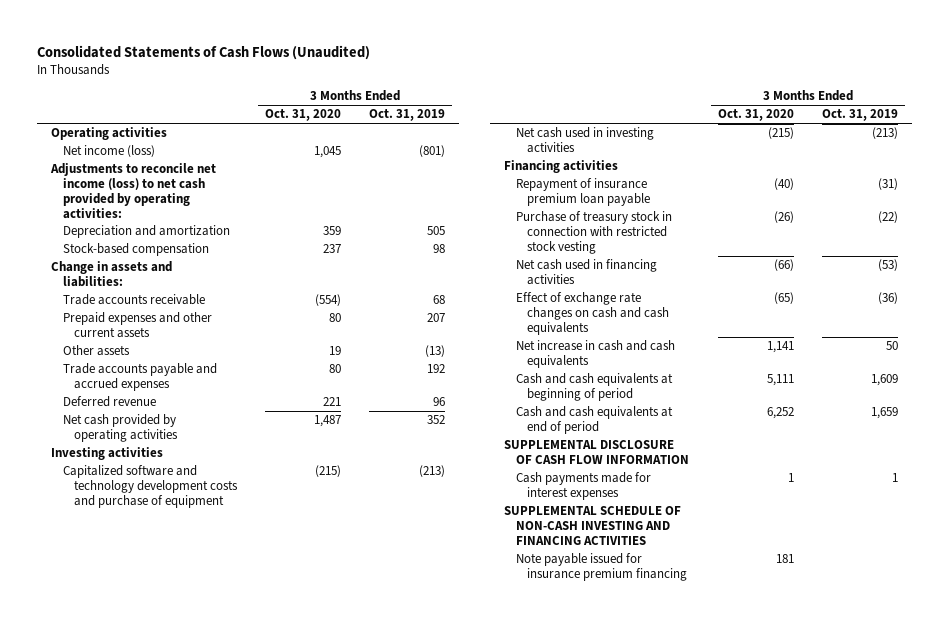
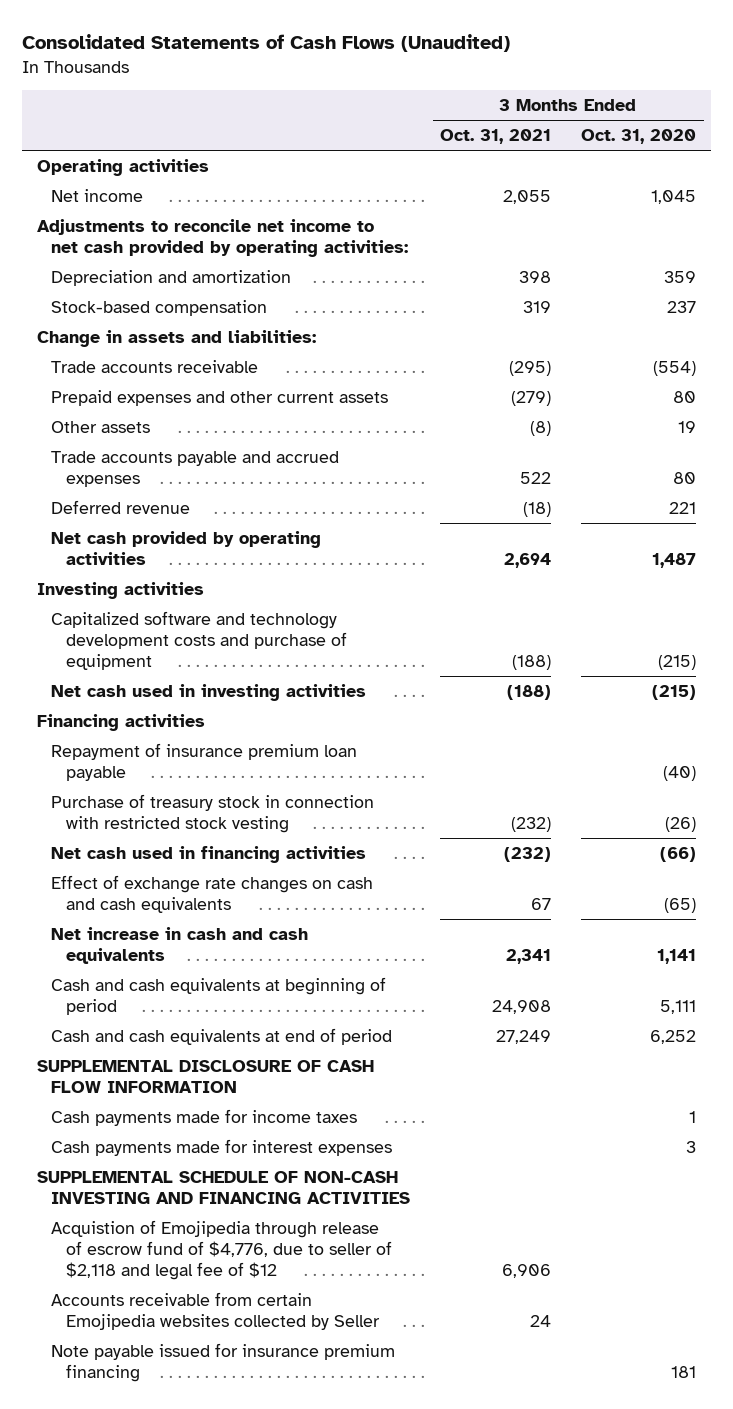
[368,109,445,122] Oct. 31, 2019 -> none
none -> [440,128,552,144] Oct. 31, 2021
[62,145,155,158] Net income (loss) -> [51,188,144,202] Net income
[50,163,217,219] Adjustments to reconcile net income (loss) to net cash provided by operating activities: -> [36,218,409,257] Adjustments to reconcile net income to net cash provided by operating activities:
none -> [51,1108,358,1126] Cash payments made for income taxes
[787,473,794,483] 1 -> [686,1140,697,1153] 3
none -> [51,1219,392,1280] Acquistion of Emojipedia through release of escrow fund of $4,776, due to seller of $2,118 and legal fee of $12
none -> [51,1291,380,1330] Accounts receivable from certain Emojipedia websites collected by Seller

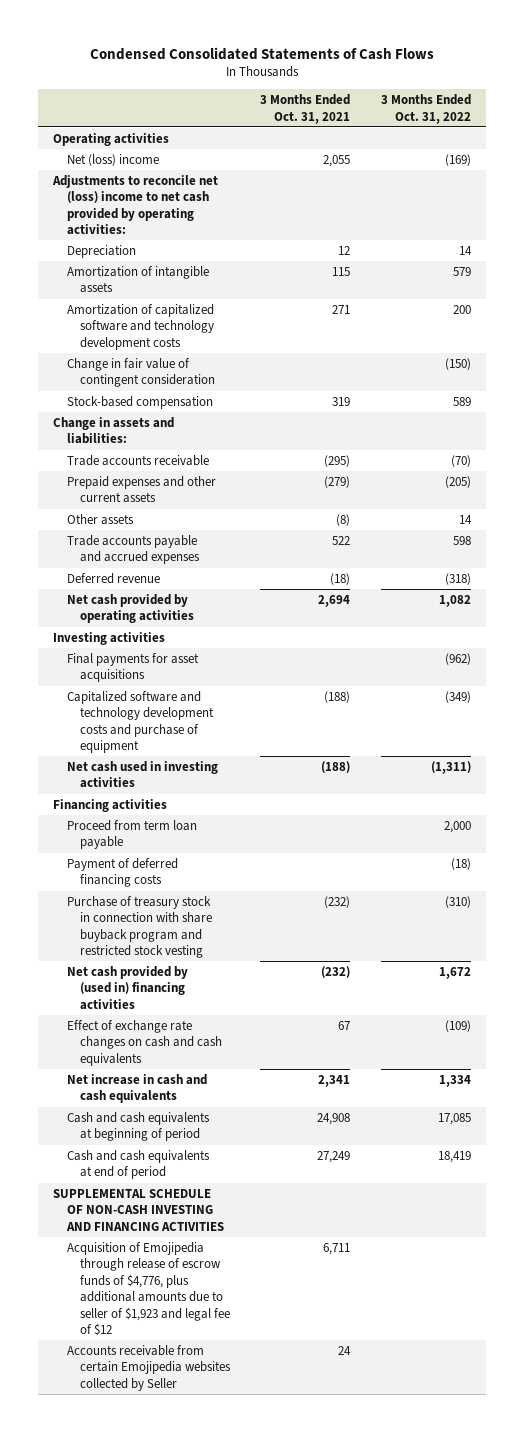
[21,34,510,53] Consolidated Statements of Cash Flows (Unaudited) -> [90,46,435,60] Condensed Consolidated Statements of Cash Flows
[581,128,697,144] Oct. 31, 2020 -> none
none -> [380,94,471,124] 3 Months Ended Oct. 31, 2022
[51,188,144,202] Net income -> [66,153,159,166] Net (loss) income
[36,218,409,257] Adjustments to reconcile net income to net cash provided by operating activities: -> [52,174,219,236] Adjustments to reconcile net (loss) income to net cash provided by operating activities:
none -> [66,244,136,258] Depreciation
none -> [66,265,209,294] Amortization of intangible assets
[51,269,292,286] Depreciation and amortization -> [66,303,215,350] Amortization of capitalized software and technology development costs
[519,270,552,283] 398 -> [332,304,351,314] 271
none -> [66,357,216,388] Change in fair value of contingent consideration
none -> [66,652,199,683] Final payments for asset acquisitions
[51,742,358,781] Repayment of insurance premium loan payable -> none
none -> [66,819,197,850] Proceed from term loan payable
none -> [66,857,178,888] Payment of deferred financing costs
[51,793,375,833] Purchase of treasury stock in connection with restricted stock vesting -> [66,895,213,959] Purchase of treasury stock in connection with share buyback program and restricted stock vesting
[51,845,367,863] Net cash used in financing activities -> [66,965,188,1010] Net cash provided by (used in) financing activities
[36,1059,374,1093] SUPPLEMENTAL DISCLOSURE OF CASH FLOW INFORMATION -> none
[51,1108,358,1126] Cash payments made for income taxes -> none
[51,1138,393,1156] Cash payments made for interest expenses -> none
[51,1219,392,1280] Acquistion of Emojipedia through release of escrow fund of $4,776, due to seller of $2,118 and legal fee of $12 -> [66,1241,231,1337] Acquisition of Emojipedia through release of escrow funds of $4,776, plus additional amounts due to seller of $1,923 and legal fee of $12
[502,1263,552,1278] 6,906 -> [323,1242,351,1255] 6,711
[51,1342,396,1382] Note payable issued for insurance premium financing -> none

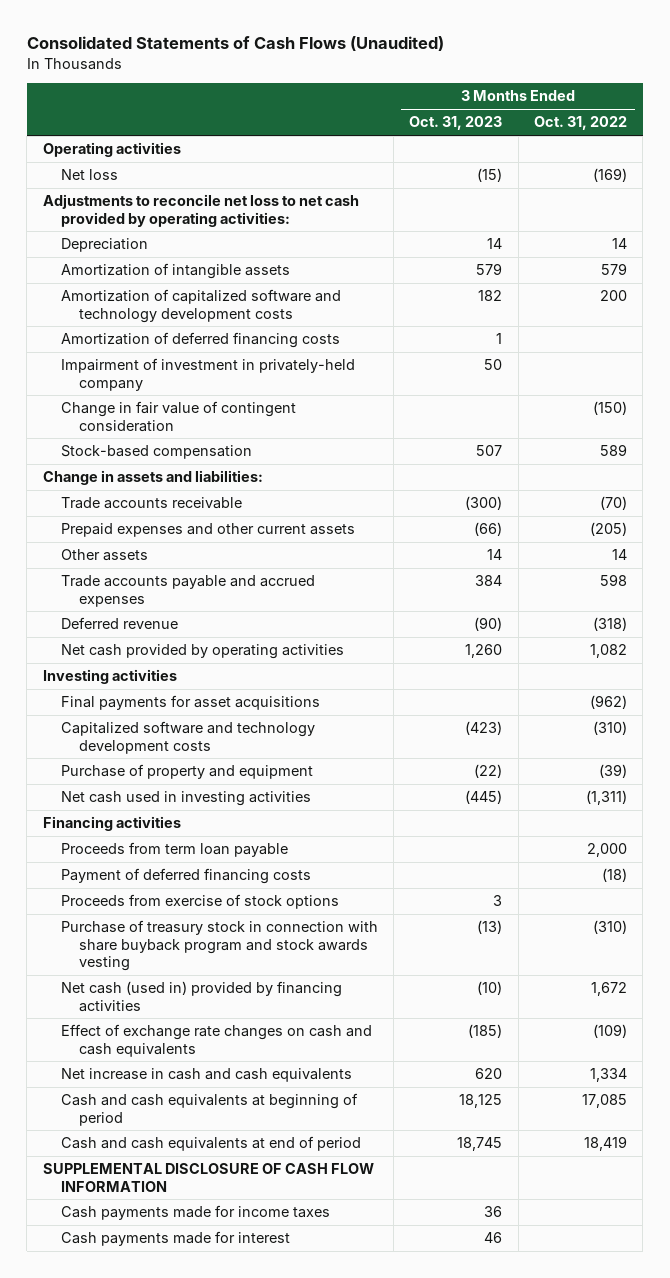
[90,46,435,60] Condensed Consolidated Statements of Cash Flows -> [26,36,444,52] Consolidated Statements of Cash Flows (Unaudited)
[260,94,351,124] 3 Months Ended Oct. 31, 2021 -> none
none -> [409,116,503,131] Oct. 31, 2023
[66,153,159,166] Net (loss) income -> [60,169,118,181] Net loss
[52,174,219,236] Adjustments to reconcile net (loss) income to net cash provided by operating activities: -> [42,194,359,227] Adjustments to reconcile net loss to net cash provided by operating activities:
none -> [60,332,340,349] Amortization of deferred financing costs
none -> [60,358,355,391] Impairment of investment in privately-held company
[66,690,215,754] Capitalized software and technology development costs and purchase of equipment -> [60,721,315,754] Capitalized software and technology development costs
[444,690,471,703] (349) -> [592,721,627,736] (310)
none -> [60,764,313,780] Purchase of property and equipment
[66,819,197,850] Proceed from term loan payable -> [60,842,288,858] Proceeds from term loan payable
none -> [60,894,339,910] Proceeds from exercise of stock options
[66,895,213,959] Purchase of treasury stock in connection with share buyback program and restricted stock vesting -> [60,920,378,972] Purchase of treasury stock in connection with share buyback program and stock awards vesting
[66,965,188,1010] Net cash provided by (used in) financing activities -> [60,981,342,1012] Net cash (used in) provided by financing activities
[53,1188,224,1231] SUPPLEMENTAL SCHEDULE OF NON-CASH INVESTING AND FINANCING ACTIVITIES -> none
[66,1241,231,1337] Acquisition of Emojipedia through release of escrow funds of $4,776, plus additional amounts due to seller of $1,923 and legal fee of $12 -> none
[66,1344,232,1391] Accounts receivable from certain Emojipedia websites collected by Seller -> none
none -> [42,1163,374,1192] SUPPLEMENTAL DISCLOSURE OF CASH FLOW INFORMATION
none -> [60,1205,330,1221] Cash payments made for income taxes
none -> [60,1231,290,1247] Cash payments made for interest

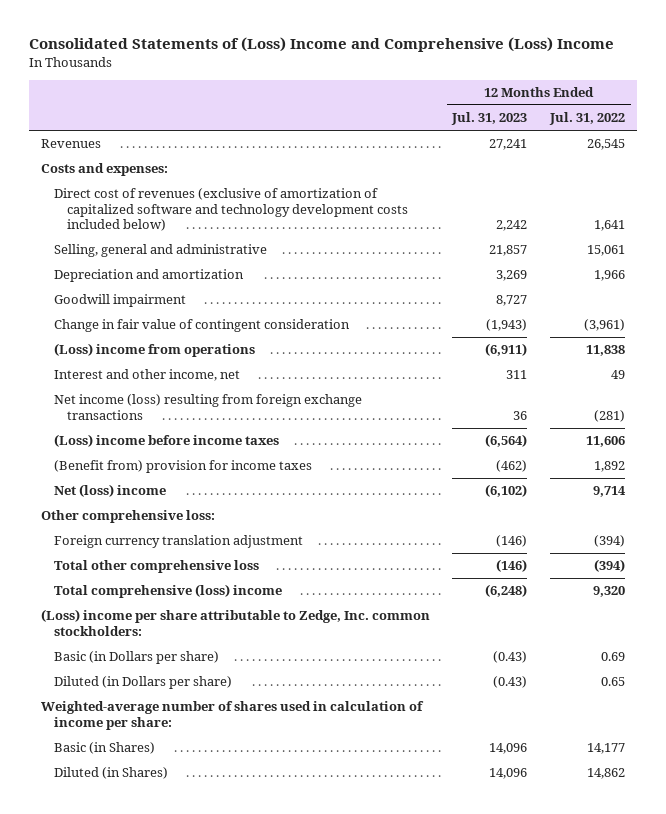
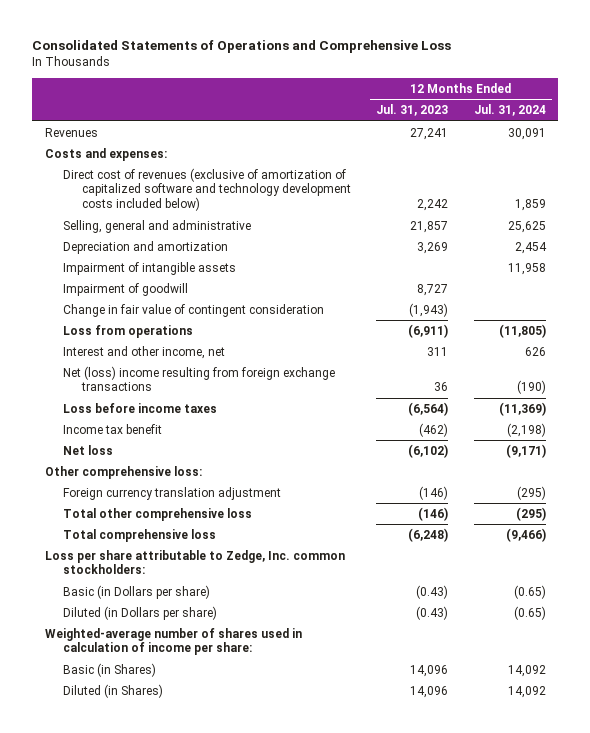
[29,37,615,53] Consolidated Statements of (Loss) Income and Comprehensive (Loss) Income -> [32,40,452,54] Consolidated Statements of Operations and Comprehensive Loss
[549,112,626,126] Jul. 31, 2022 -> none
none -> [473,104,546,117] Jul. 31, 2024
none -> [63,261,237,275] Impairment of intangible assets
[53,294,186,308] Goodwill impairment -> [63,282,189,296] Impairment of goodwill
[53,343,255,358] (Loss) income from operations -> [63,324,194,338] Loss from operations
[53,394,362,420] Net income (loss) resulting from foreign exchange transactions -> [63,365,336,392] Net (loss) income resulting from foreign exchange transactions
[53,434,279,448] (Loss) income before income taxes -> [63,402,218,413] Loss before income taxes
[53,460,312,474] (Benefit from) provision for income taxes -> [63,423,163,434] Income tax benefit
[53,484,166,498] Net (loss) income -> [63,444,114,455] Net loss
[53,584,282,599] Total comprehensive (loss) income -> [63,528,217,542] Total comprehensive loss
[40,609,430,636] (Loss) income per share attributable to Zedge, Inc. common stockholders: -> [44,549,345,575] Loss per share attributable to Zedge, Inc. common stockholders:

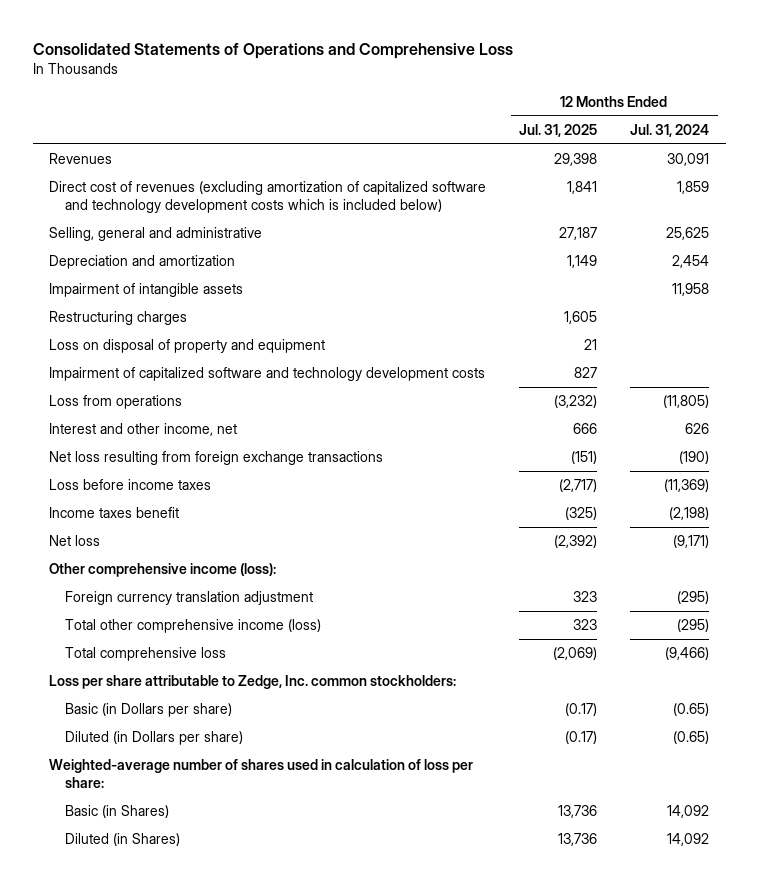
[376,104,449,117] Jul. 31, 2023 -> none
none -> [519,123,598,137] Jul. 31, 2025
[44,147,167,161] Costs and expenses: -> none
[63,167,352,212] Direct cost of revenues (exclusive of amortization of capitalized software and technology development costs included below) -> [49,181,487,213] Direct cost of revenues (excluding amortization of capitalized software and technology development costs which is included below)
[63,282,189,296] Impairment of goodwill -> none
[63,303,325,317] Change in fair value of contingent consideration -> none
none -> [49,311,188,326] Restructuring charges
none -> [49,339,326,354] Loss on disposal of property and equipment
none -> [49,367,486,382] Impairment of capitalized software and technology development costs
[63,365,336,392] Net (loss) income resulting from foreign exchange transactions -> [49,451,384,466] Net loss resulting from foreign exchange transactions
[63,423,163,434] Income tax benefit -> [49,507,180,519] Income taxes benefit
[44,465,202,479] Other comprehensive loss: -> [49,563,277,578] Other comprehensive income (loss):
[63,507,253,521] Total other comprehensive loss -> [65,619,322,634] Total other comprehensive income (loss)
[44,627,302,656] Weighted-average number of shares used in calculation of income per share: -> [49,759,474,788] Weighted-average number of shares used in calculation of loss per share:

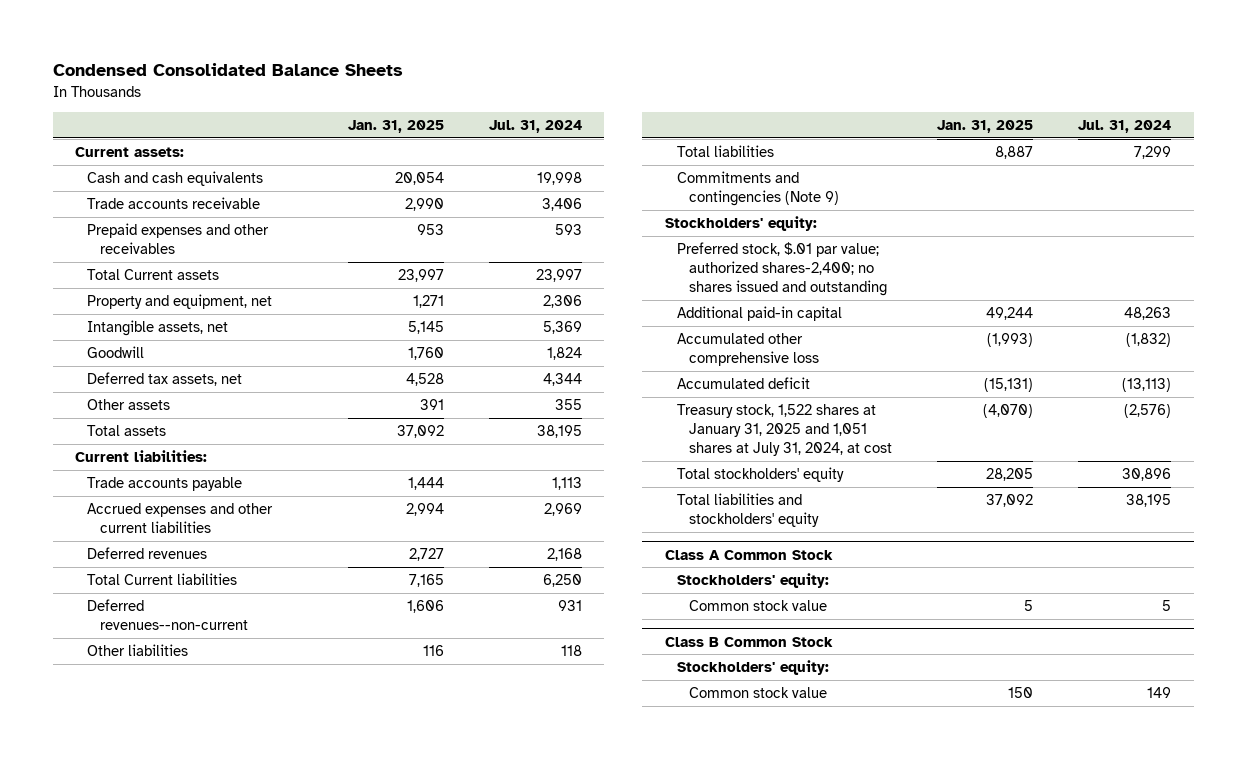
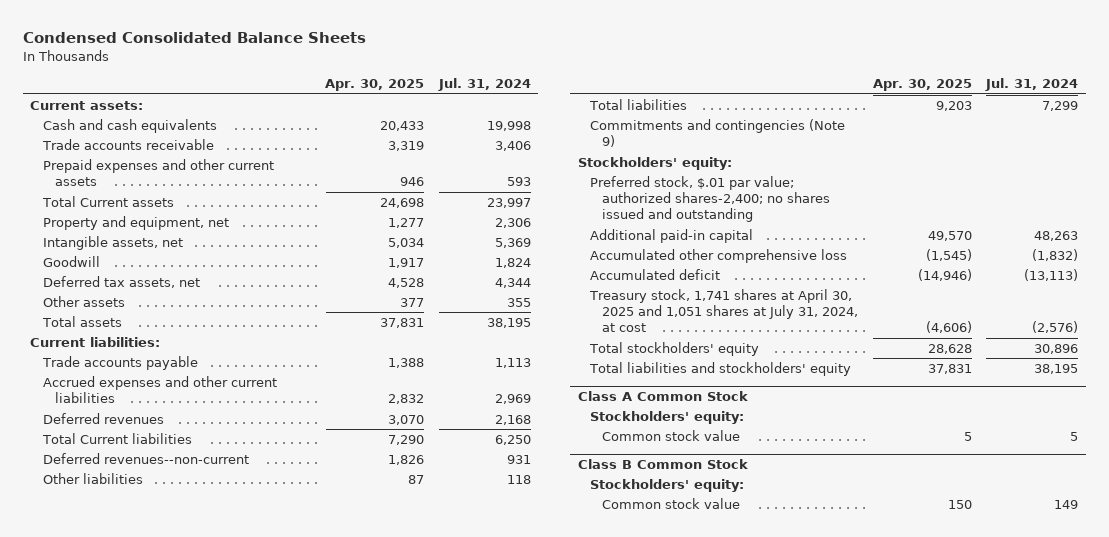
[347,120,444,134] Jan. 31, 2025 -> none
none -> [325,79,425,92] Apr. 30, 2025
[87,223,270,255] Prepaid expenses and other receivables -> [42,158,274,187] Prepaid expenses and other current assets
[676,404,892,457] Treasury stock, 1,522 shares at January 31, 2025 and 1,051 shares at July 31, 2024, at cost -> [589,288,859,333] Treasury stock, 1,741 shares at April 30, 2025 and 1,051 shares at July 31, 2024, at cost

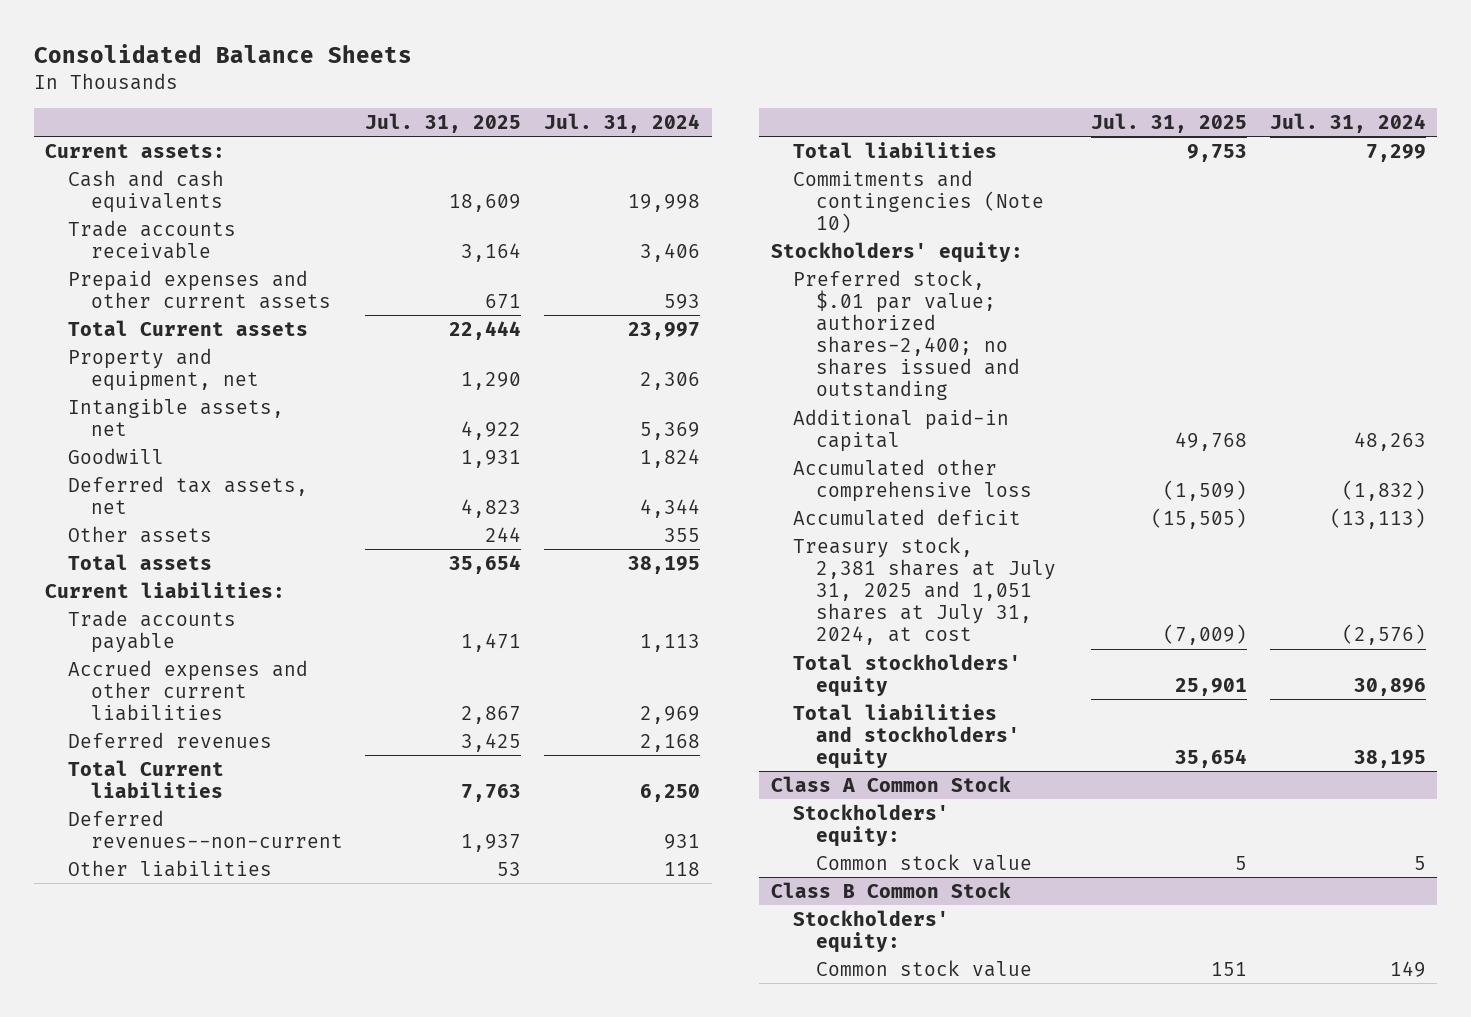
[23,32,367,44] Condensed Consolidated Balance Sheets -> [33,44,412,64] Consolidated Balance Sheets
[325,79,425,92] Apr. 30, 2025 -> none
none -> [365,112,522,133] Jul. 31, 2025
[590,118,846,148] Commitments and contingencies (Note 9) -> [793,169,1045,233] Commitments and contingencies (Note 10)
[589,288,859,333] Treasury stock, 1,741 shares at April 30, 2025 and 1,051 shares at July 31, 2024, at cost -> [793,536,1057,646] Treasury stock, 2,381 shares at July 31, 2025 and 1,051 shares at July 31, 2024, at cost

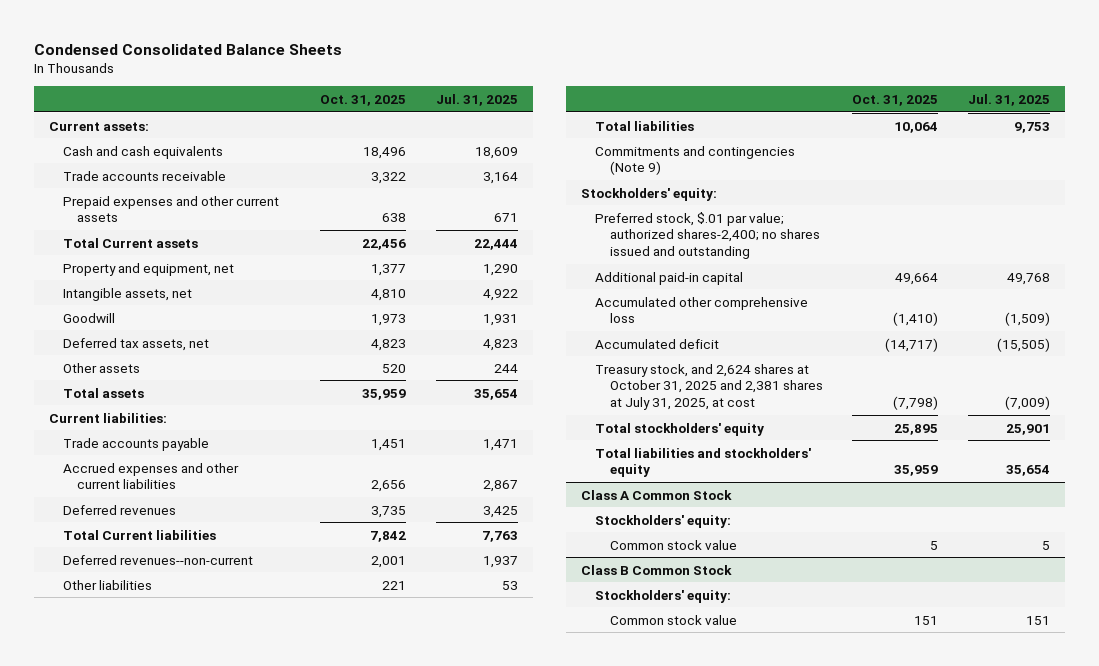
[33,44,412,64] Consolidated Balance Sheets -> [33,43,342,55] Condensed Consolidated Balance Sheets
[544,112,701,133] Jul. 31, 2024 -> none
none -> [319,94,406,106] Oct. 31, 2025
[793,169,1045,233] Commitments and contingencies (Note 10) -> [595,145,796,176] Commitments and contingencies (Note 9)
[793,536,1057,646] Treasury stock, 2,381 shares at July 31, 2025 and 1,051 shares at July 31, 2024, at cost -> [595,363,823,411] Treasury stock, and 2,624 shares at October 31, 2025 and 2,381 shares at July 31, 2025, at cost

